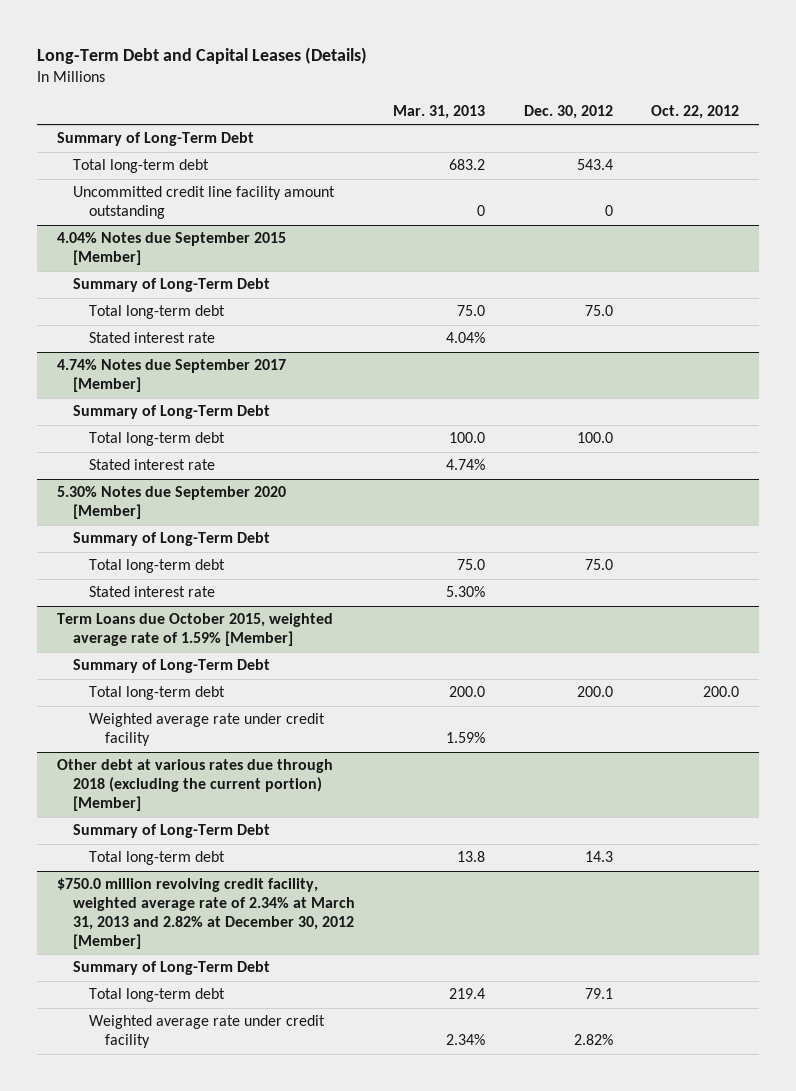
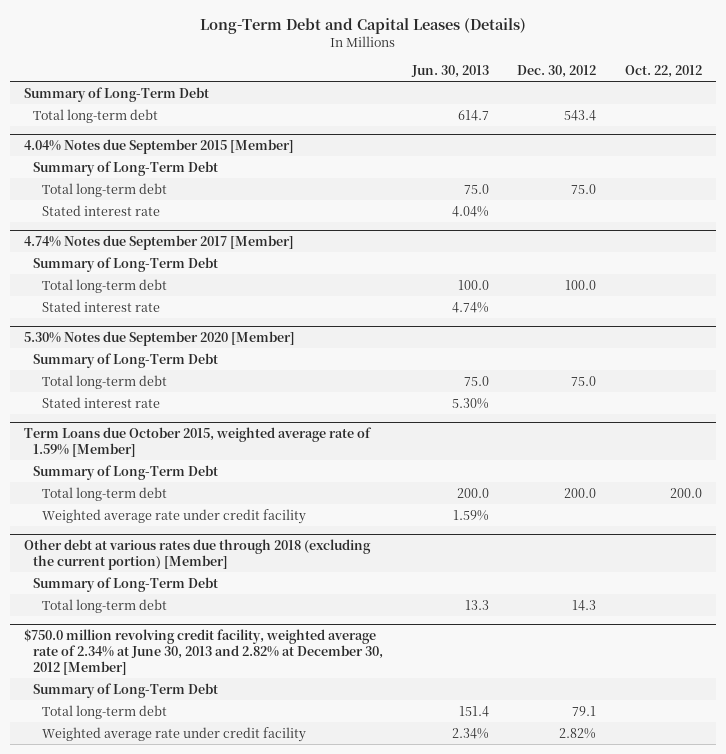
[393,104,486,119] Mar. 31, 2013 -> none
none -> [410,64,489,78] Jun. 30, 2013
[72,186,335,220] Uncommitted credit line facility amount outstanding -> none
[56,878,355,949] $750.0 million revolving credit facility, weighted average rate of 2.34% at March 31, 2013 and 2.82% at December 30, 2012 [Member] -> [24,628,384,675] $750.0 million revolving credit facility, weighted average rate of 2.34% at June 30, 2013 and 2.82% at December 30, 2012 [Member]

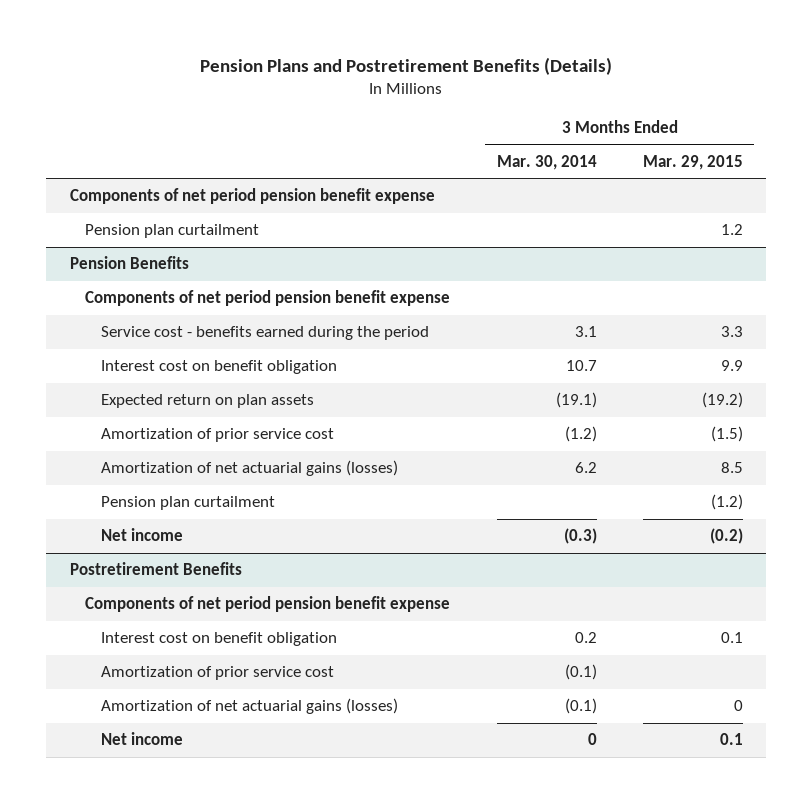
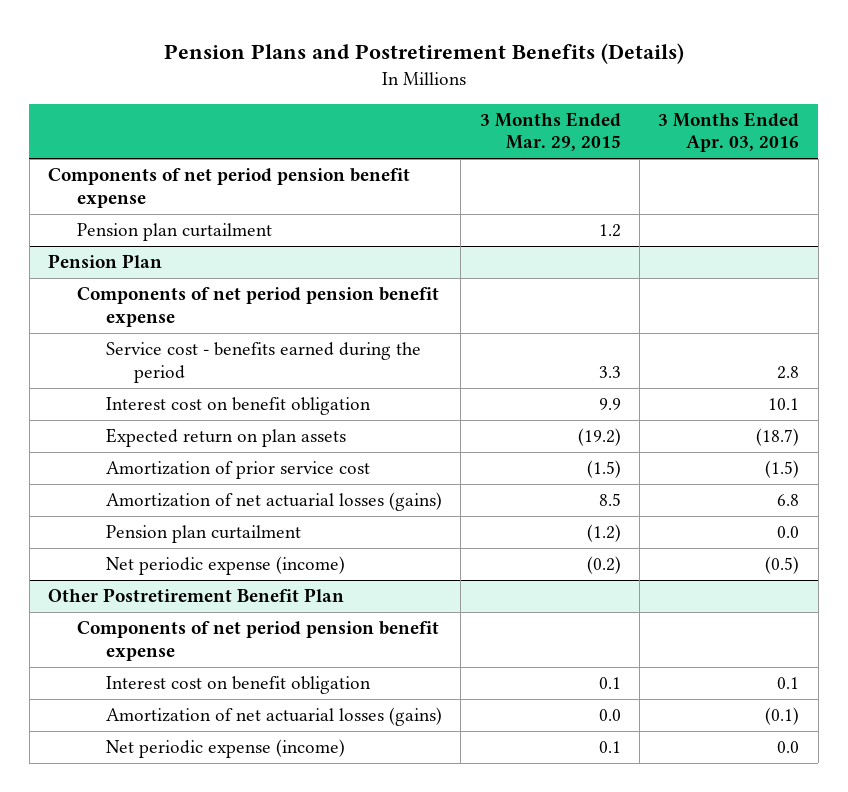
[496,154,597,170] Mar. 30, 2014 -> none
none -> [658,111,800,153] 3 Months Ended Apr. 03, 2016
[69,256,189,270] Pension Benefits -> [48,254,163,269] Pension Plan
[101,460,399,477] Amortization of net actuarial gains (losses) -> [105,492,442,512] Amortization of net actuarial losses (gains)
[101,528,184,542] Net income -> [105,556,345,576] Net periodic expense (income)
[69,562,242,576] Postretirement Benefits -> [48,588,345,603] Other Postretirement Benefit Plan
[101,666,335,681] Amortization of prior service cost -> none
[101,698,399,715] Amortization of net actuarial gains (losses) -> [105,707,442,727] Amortization of net actuarial losses (gains)
[733,700,743,712] 0 -> [598,709,621,722] 0.0
[101,732,184,746] Net income -> [105,739,345,759] Net periodic expense (income)

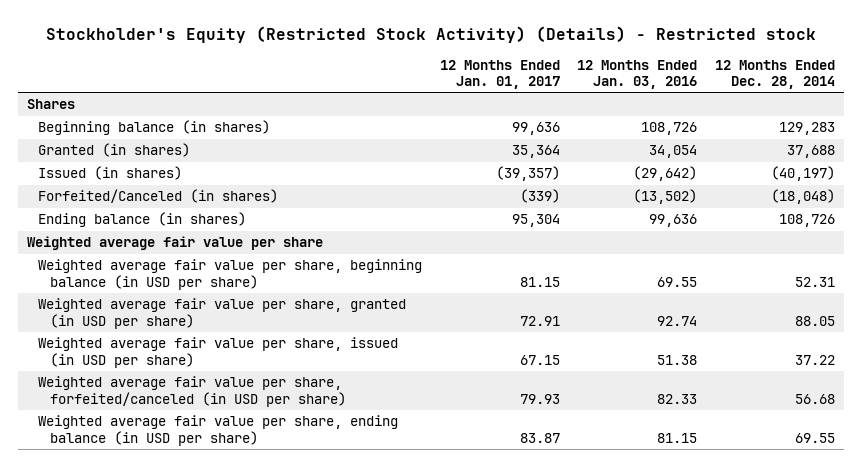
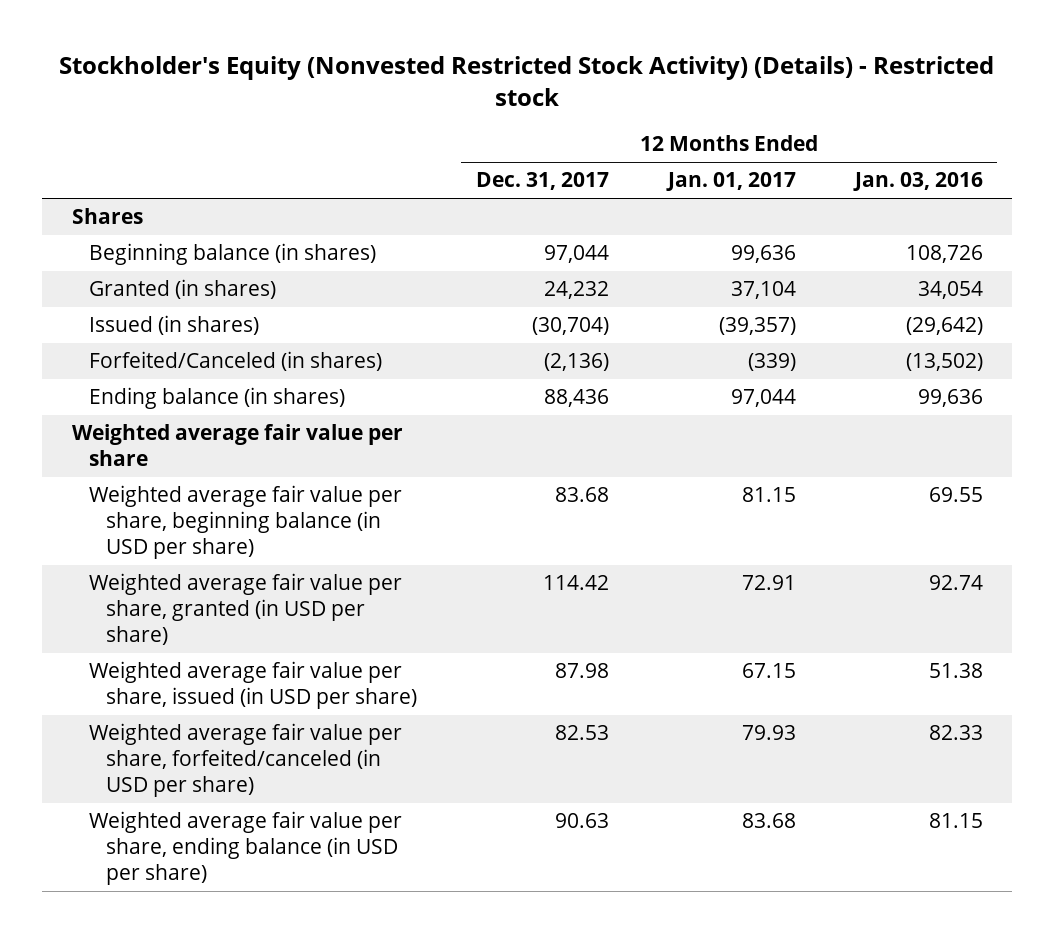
[46,25,817,43] Stockholder's Equity (Restricted Stock Activity) (Details) - Restricted stock -> [59,56,995,106] Stockholder's Equity (Nonvested Restricted Stock Activity) (Details) - Restricted stock
[715,59,836,90] 12 Months Ended Dec. 28, 2014 -> none
none -> [475,172,609,191] Dec. 31, 2017
[511,145,560,159] 35,364 -> [730,281,796,300] 37,104
[511,214,560,228] 95,304 -> [730,389,796,408] 97,044
[519,432,560,443] 83.87 -> [741,813,796,829] 83.68

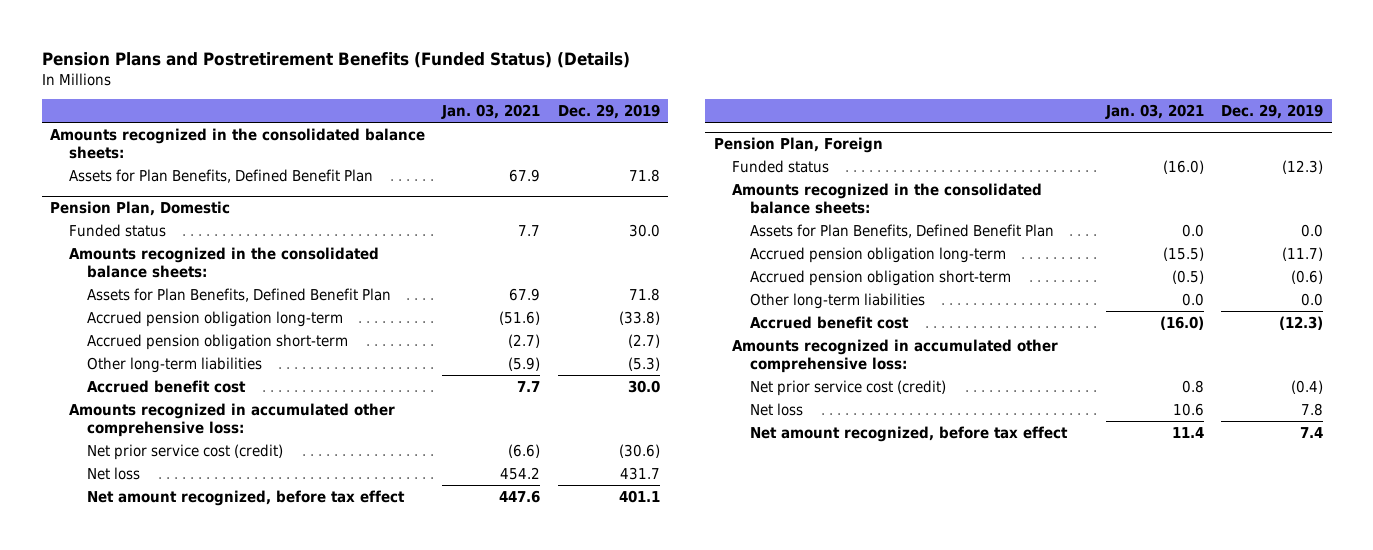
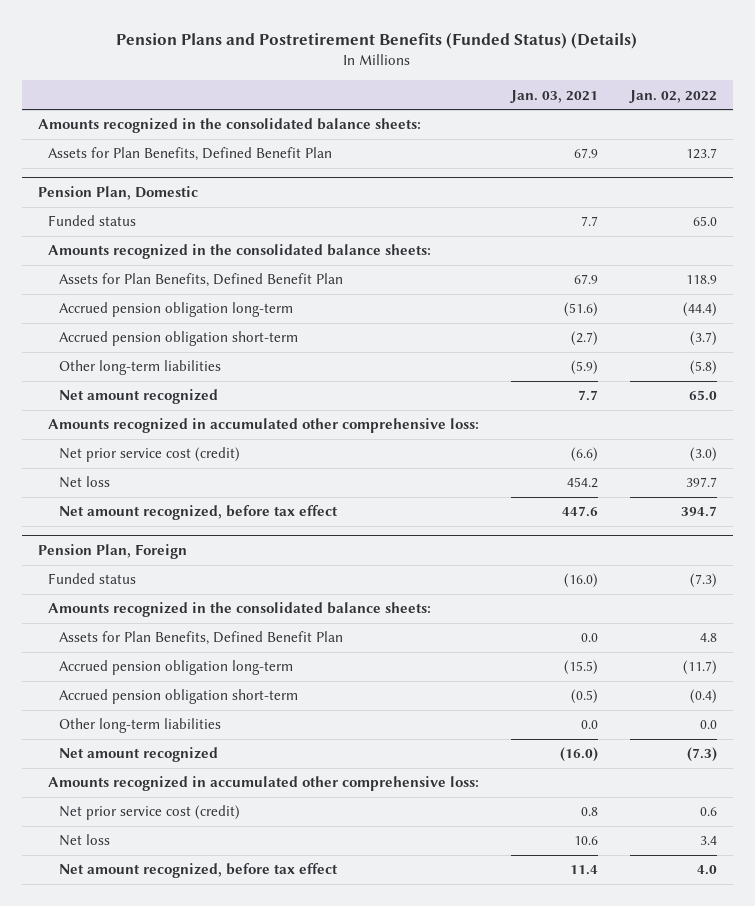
[557,104,660,120] Dec. 29, 2019 -> none
none -> [628,89,717,103] Jan. 02, 2022
[86,379,246,393] Accrued benefit cost -> [59,389,219,405] Net amount recognized
[750,315,910,329] Accrued benefit cost -> [59,747,219,763] Net amount recognized

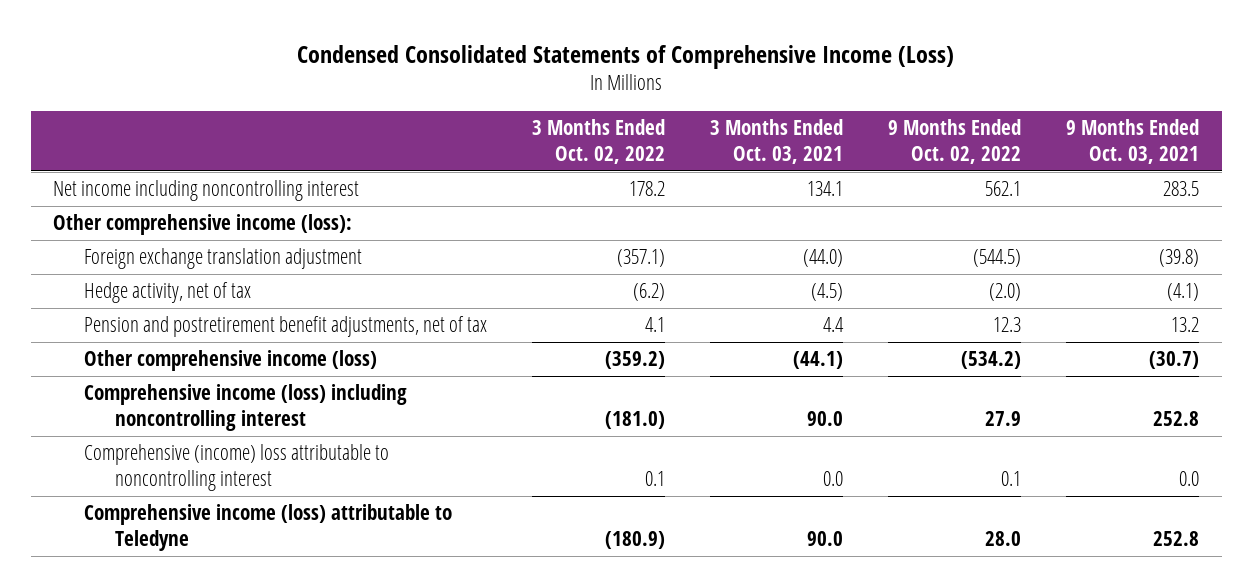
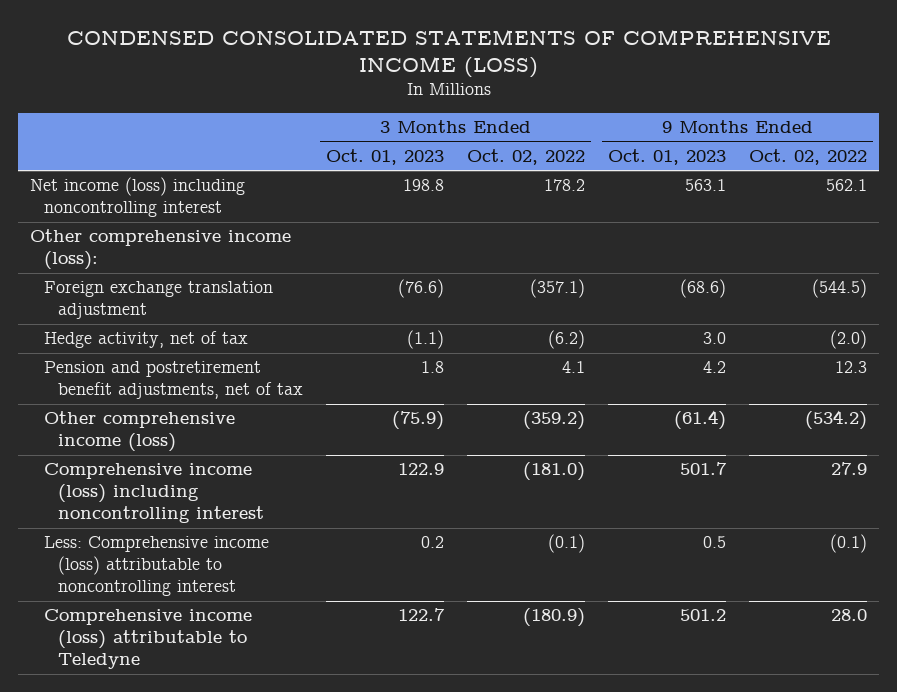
[297,44,955,69] Condensed Consolidated Statements of Comprehensive Income (Loss) -> [66,29,831,79] CONDENSED CONSOLIDATED STATEMENTS OF COMPREHENSIVE INCOME (LOSS)
[710,119,844,165] 3 Months Ended Oct. 03, 2021 -> none
[1066,119,1200,165] 9 Months Ended Oct. 03, 2021 -> none
none -> [326,148,445,165] Oct. 01, 2023
none -> [608,148,727,165] Oct. 01, 2023
[53,180,360,202] Net income including noncontrolling interest -> [29,177,245,218] Net income (loss) including noncontrolling interest
[84,444,390,492] Comprehensive (income) loss attributable to noncontrolling interest -> [44,536,270,597] Less: Comprehensive income (loss) attributable to noncontrolling interest
[645,471,666,487] 0.1 -> [548,534,586,554] (0.1)
[1001,471,1022,487] 0.1 -> [830,534,868,554] (0.1)

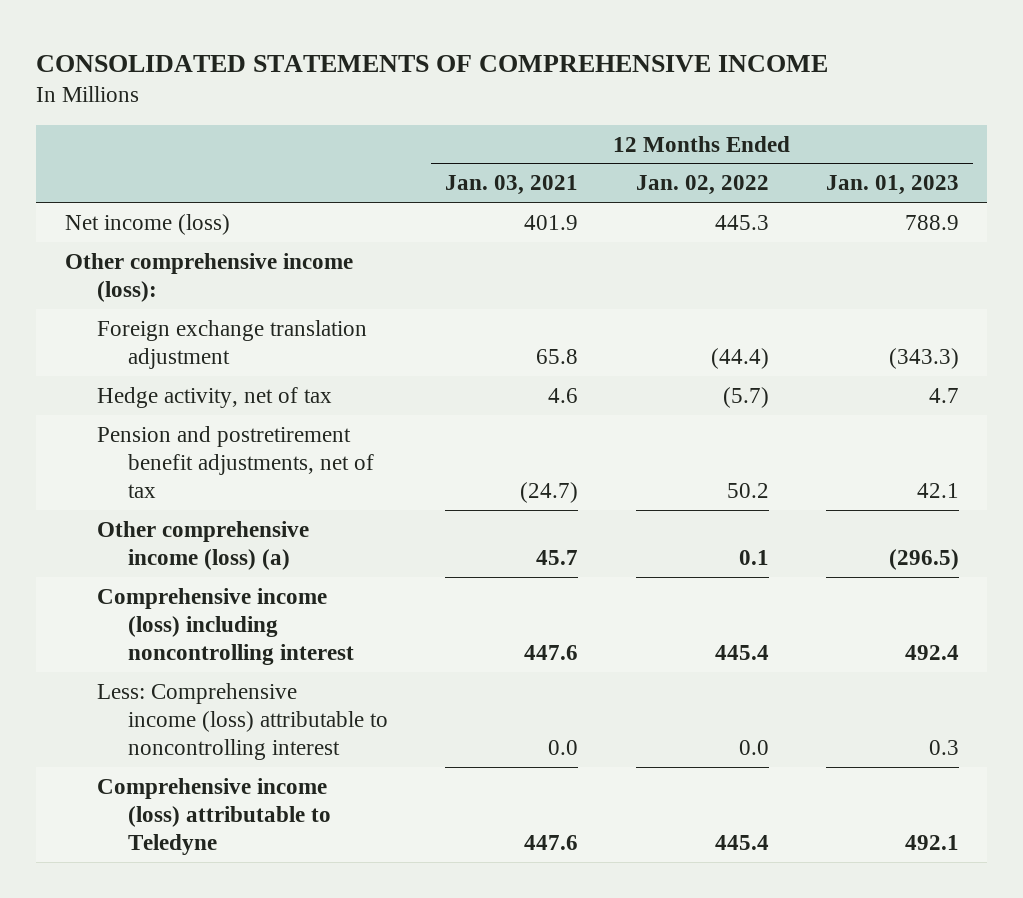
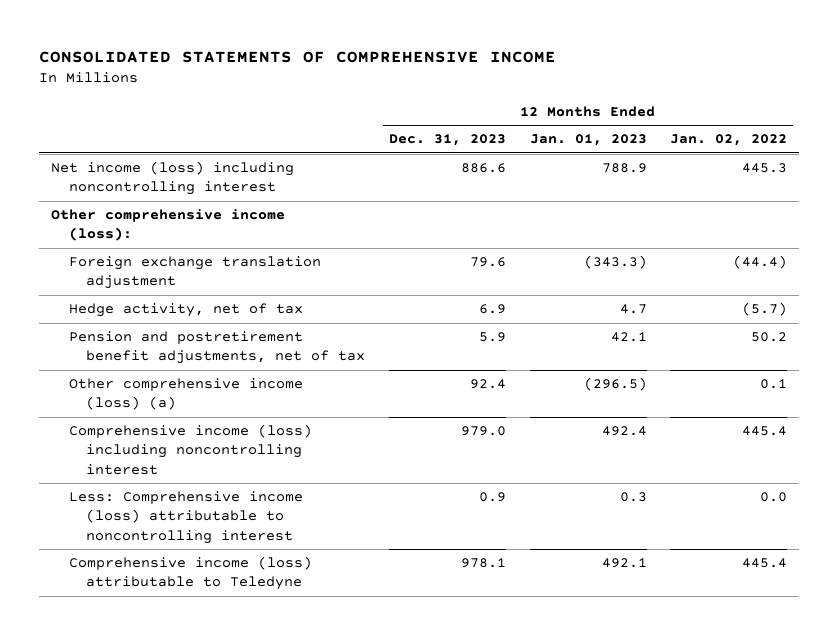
[445,175,579,196] Jan. 03, 2021 -> none
none -> [389,134,507,147] Dec. 31, 2023
[64,213,230,235] Net income (loss) -> [50,161,294,196] Net income (loss) including noncontrolling interest

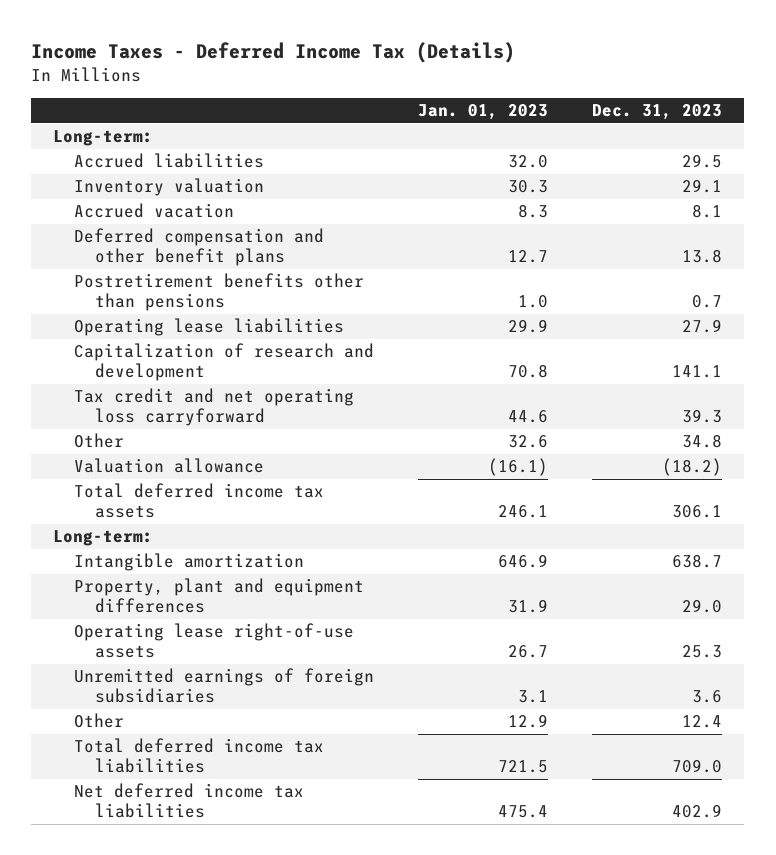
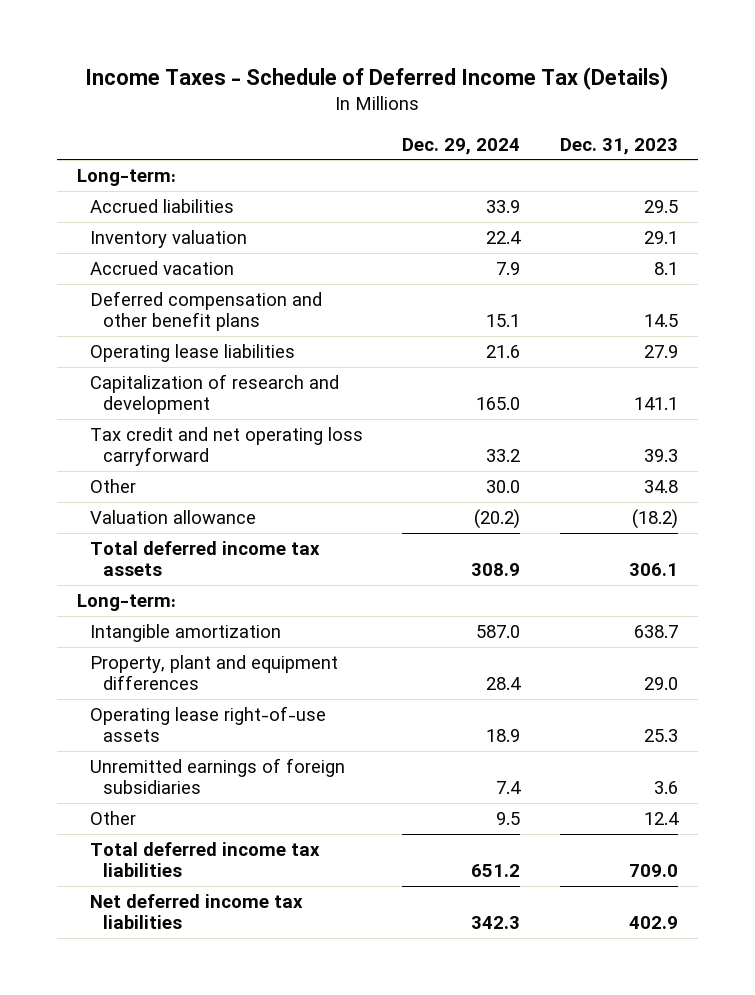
[31,41,516,63] Income Taxes - Deferred Income Tax (Details) -> [85,67,669,91] Income Taxes - Schedule of Deferred Income Tax (Details)
[418,104,549,121] Jan. 01, 2023 -> none
none -> [402,137,521,155] Dec. 29, 2024
[74,273,365,312] Postretirement benefits other than pensions -> none
[682,249,723,264] 13.8 -> [644,314,679,328] 14.5

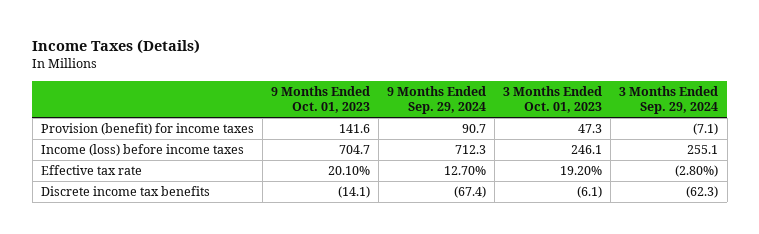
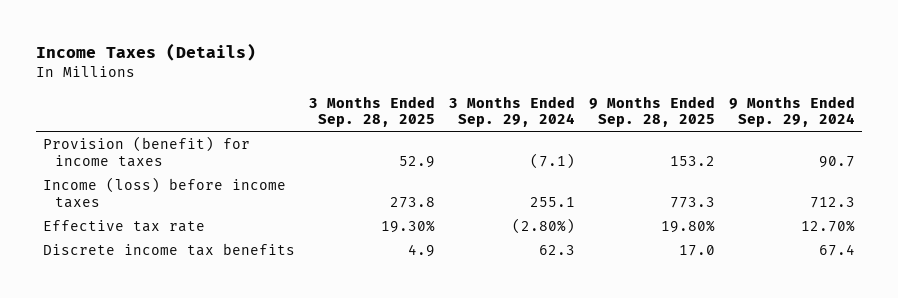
[270,85,370,114] 9 Months Ended Oct. 01, 2023 -> none
[503,85,603,114] 3 Months Ended Oct. 01, 2023 -> none
none -> [308,95,435,128] 3 Months Ended Sep. 28, 2025
none -> [589,95,716,128] 9 Months Ended Sep. 28, 2025
[454,185,487,198] (67.4) -> [819,244,856,257] 67.4
[686,185,719,198] (62.3) -> [538,245,575,256] 62.3

